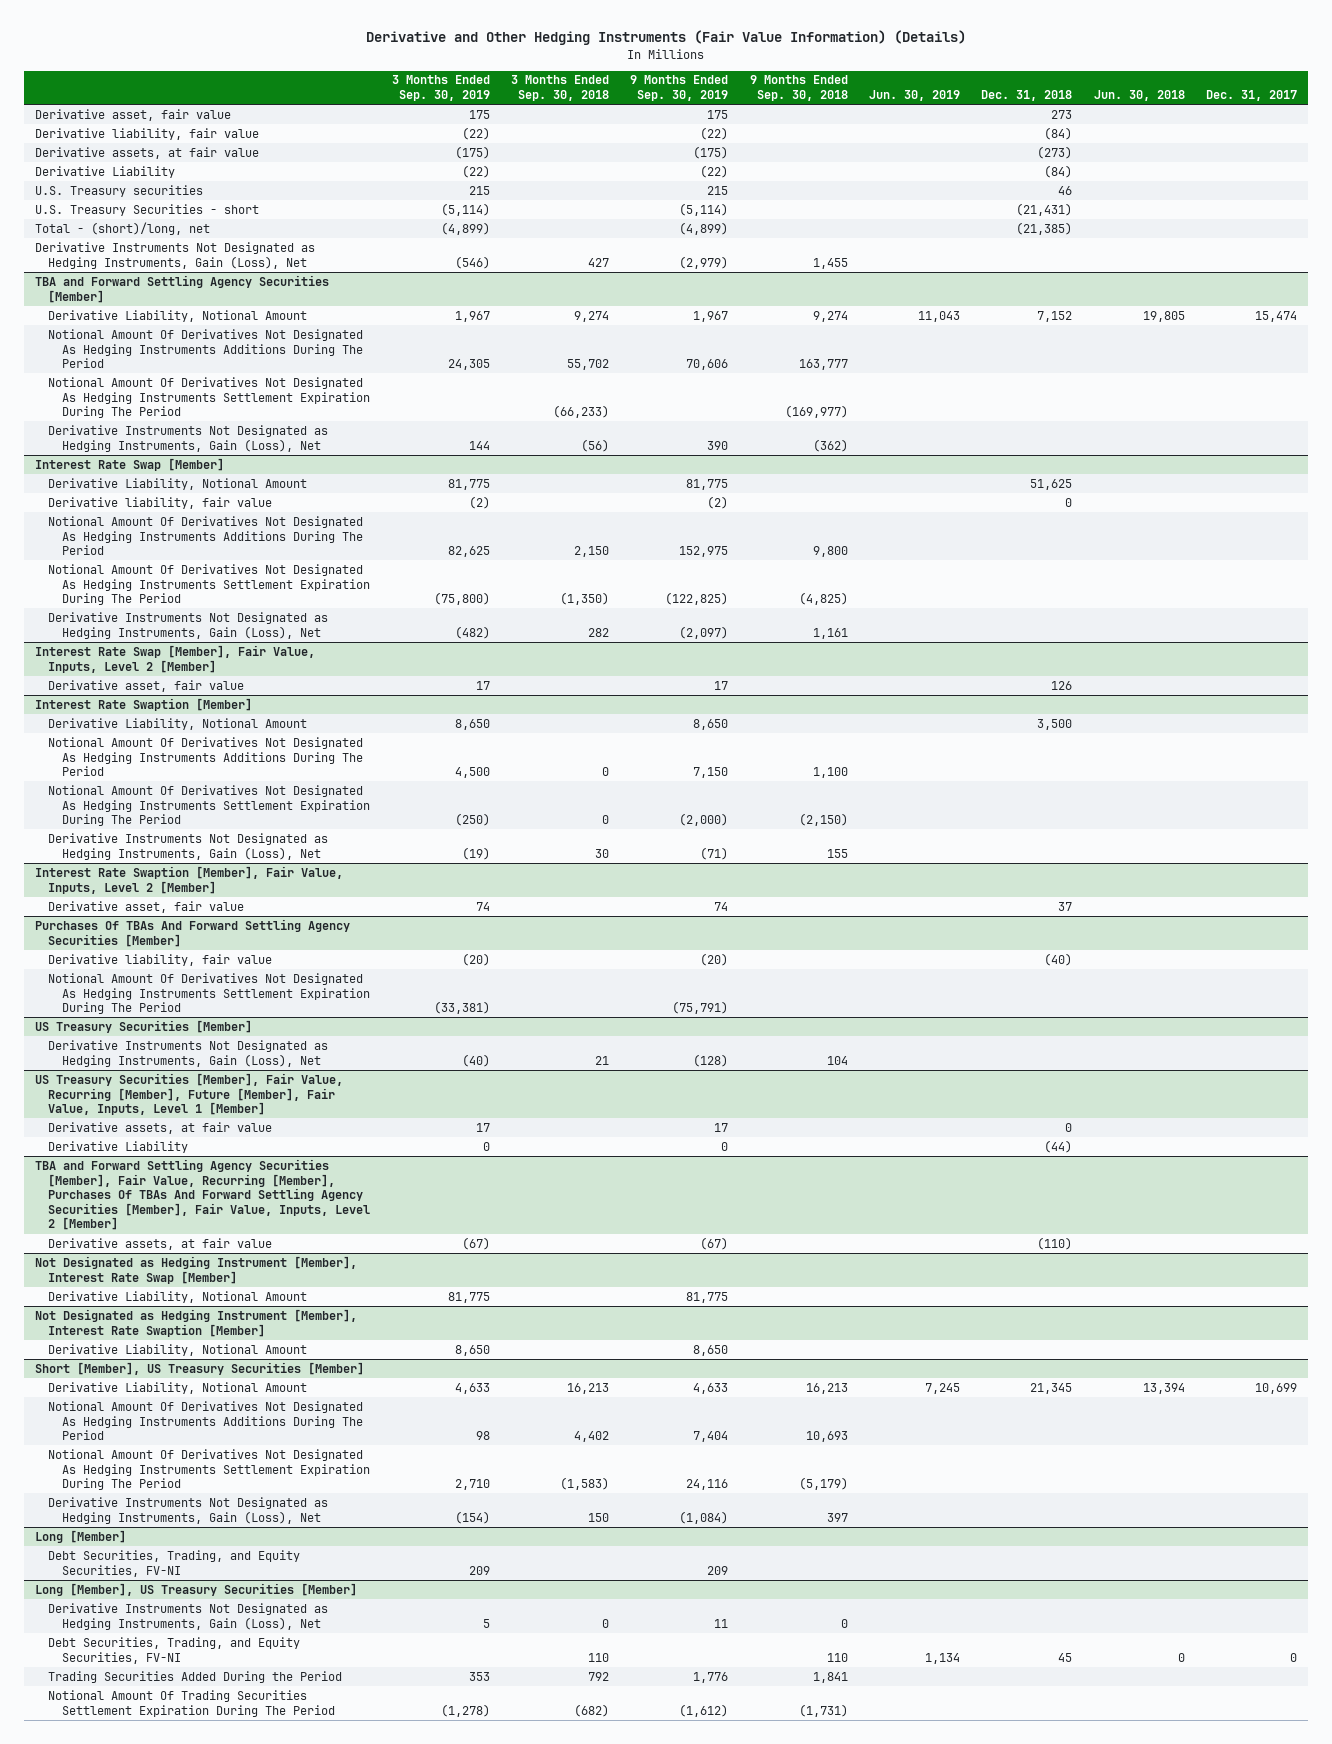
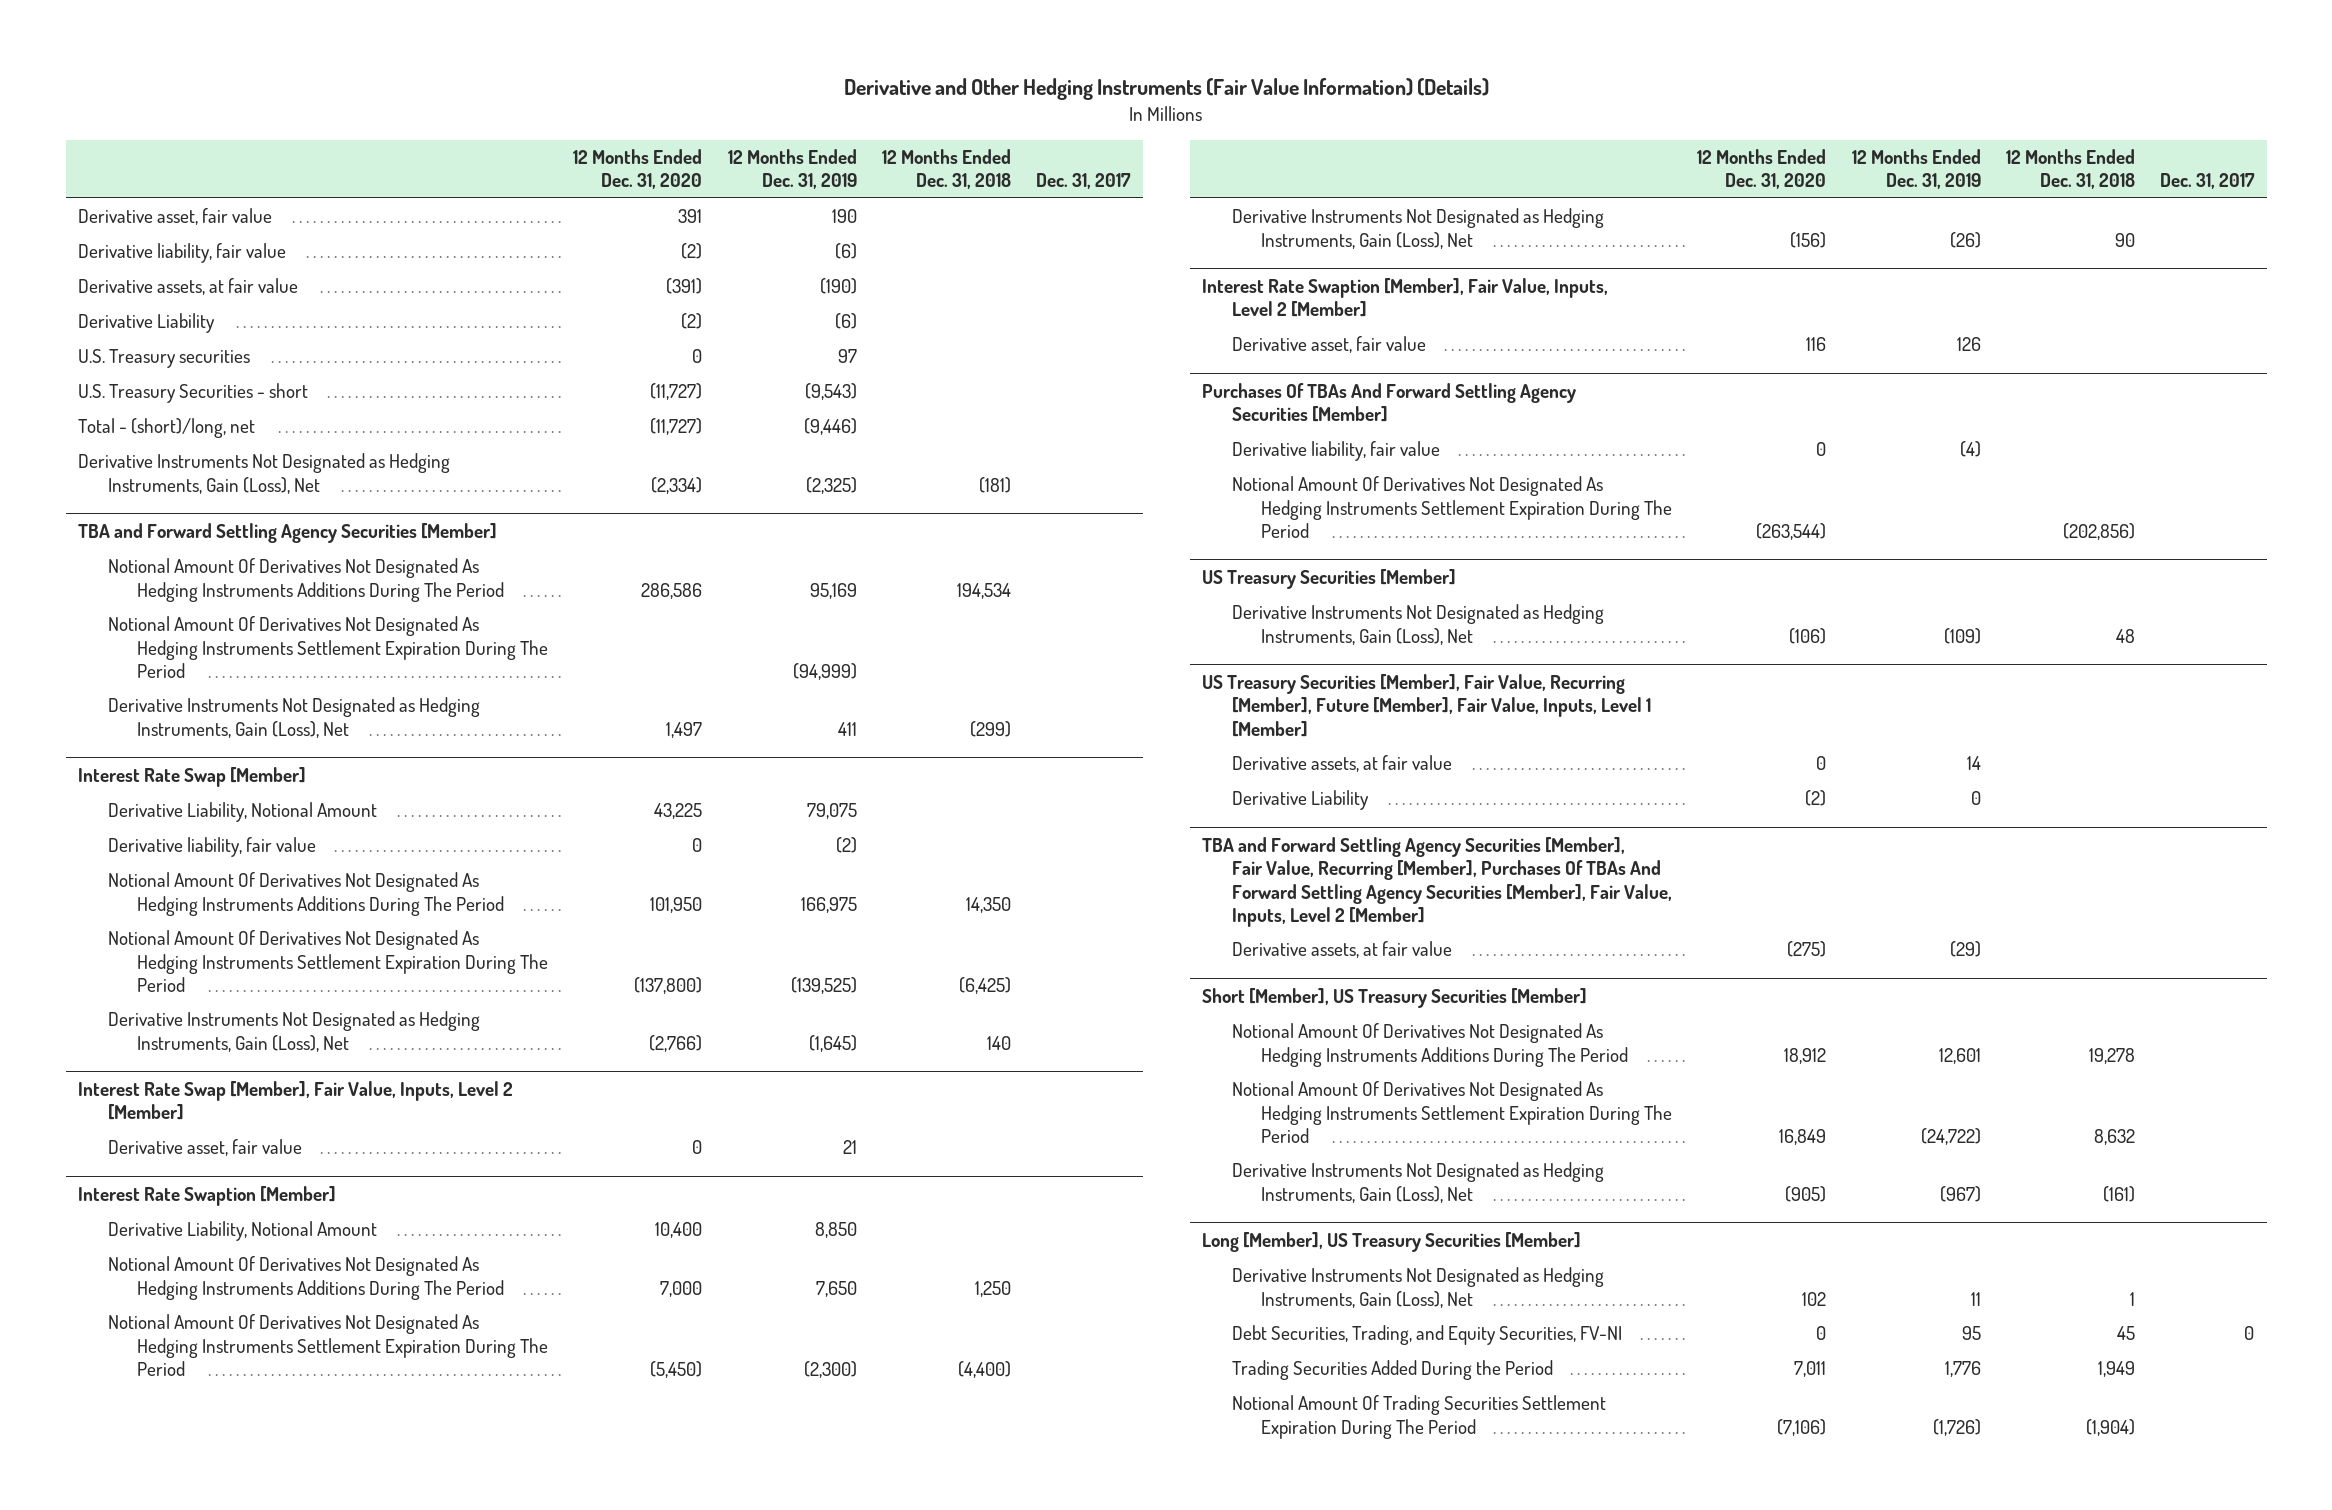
[391,75,490,102] 3 Months Ended Sep. 30, 2019 -> none
[511,75,610,102] 3 Months Ended Sep. 30, 2018 -> none
[630,75,729,102] 9 Months Ended Sep. 30, 2019 -> none
[749,75,848,102] 9 Months Ended Sep. 30, 2018 -> none
[869,90,961,102] Jun. 30, 2019 -> none
[981,90,1073,102] Dec. 31, 2018 -> none
[1093,90,1185,102] Jun. 30, 2018 -> none
none -> [573,148,703,190] 12 Months Ended Dec. 31, 2020
none -> [727,148,857,190] 12 Months Ended Dec. 31, 2019
none -> [881,148,1011,190] 12 Months Ended Dec. 31, 2018
[48,309,308,322] Derivative Liability, Notional Amount -> none
[34,1255,357,1284] Not Designated as Hedging Instrument [Member], Interest Rate Swap [Member] -> none
[48,1290,308,1303] Derivative Liability, Notional Amount -> none
[34,1308,357,1337] Not Designated as Hedging Instrument [Member], Interest Rate Swaption [Member] -> none
[48,1343,308,1356] Derivative Liability, Notional Amount -> none
[48,1381,308,1394] Derivative Liability, Notional Amount -> none
[34,1529,126,1543] Long [Member] -> none
[48,1549,301,1577] Debt Securities, Trading, and Equity Securities, FV-NI -> none

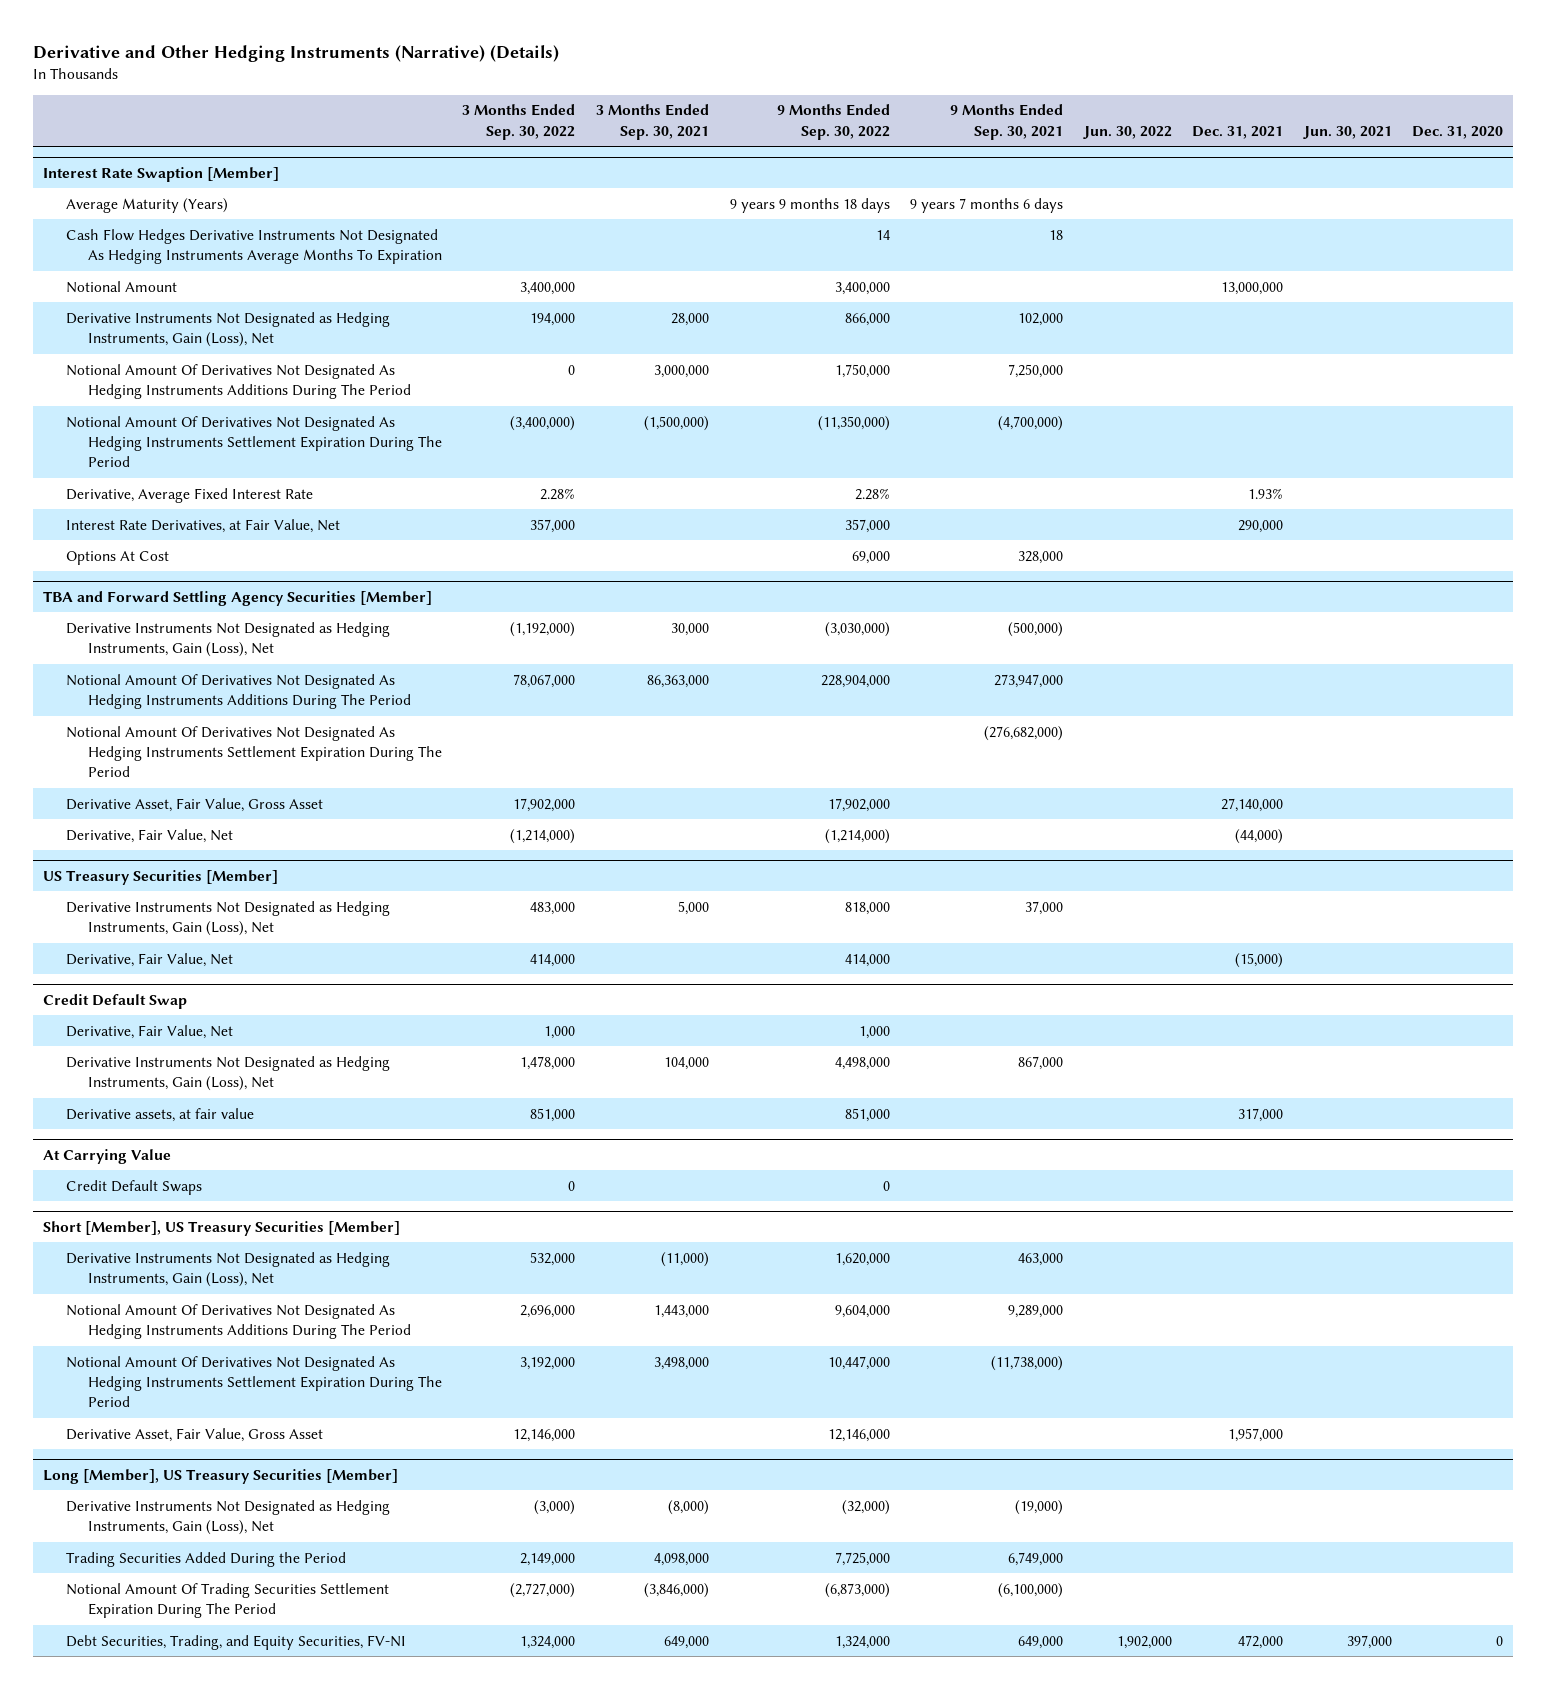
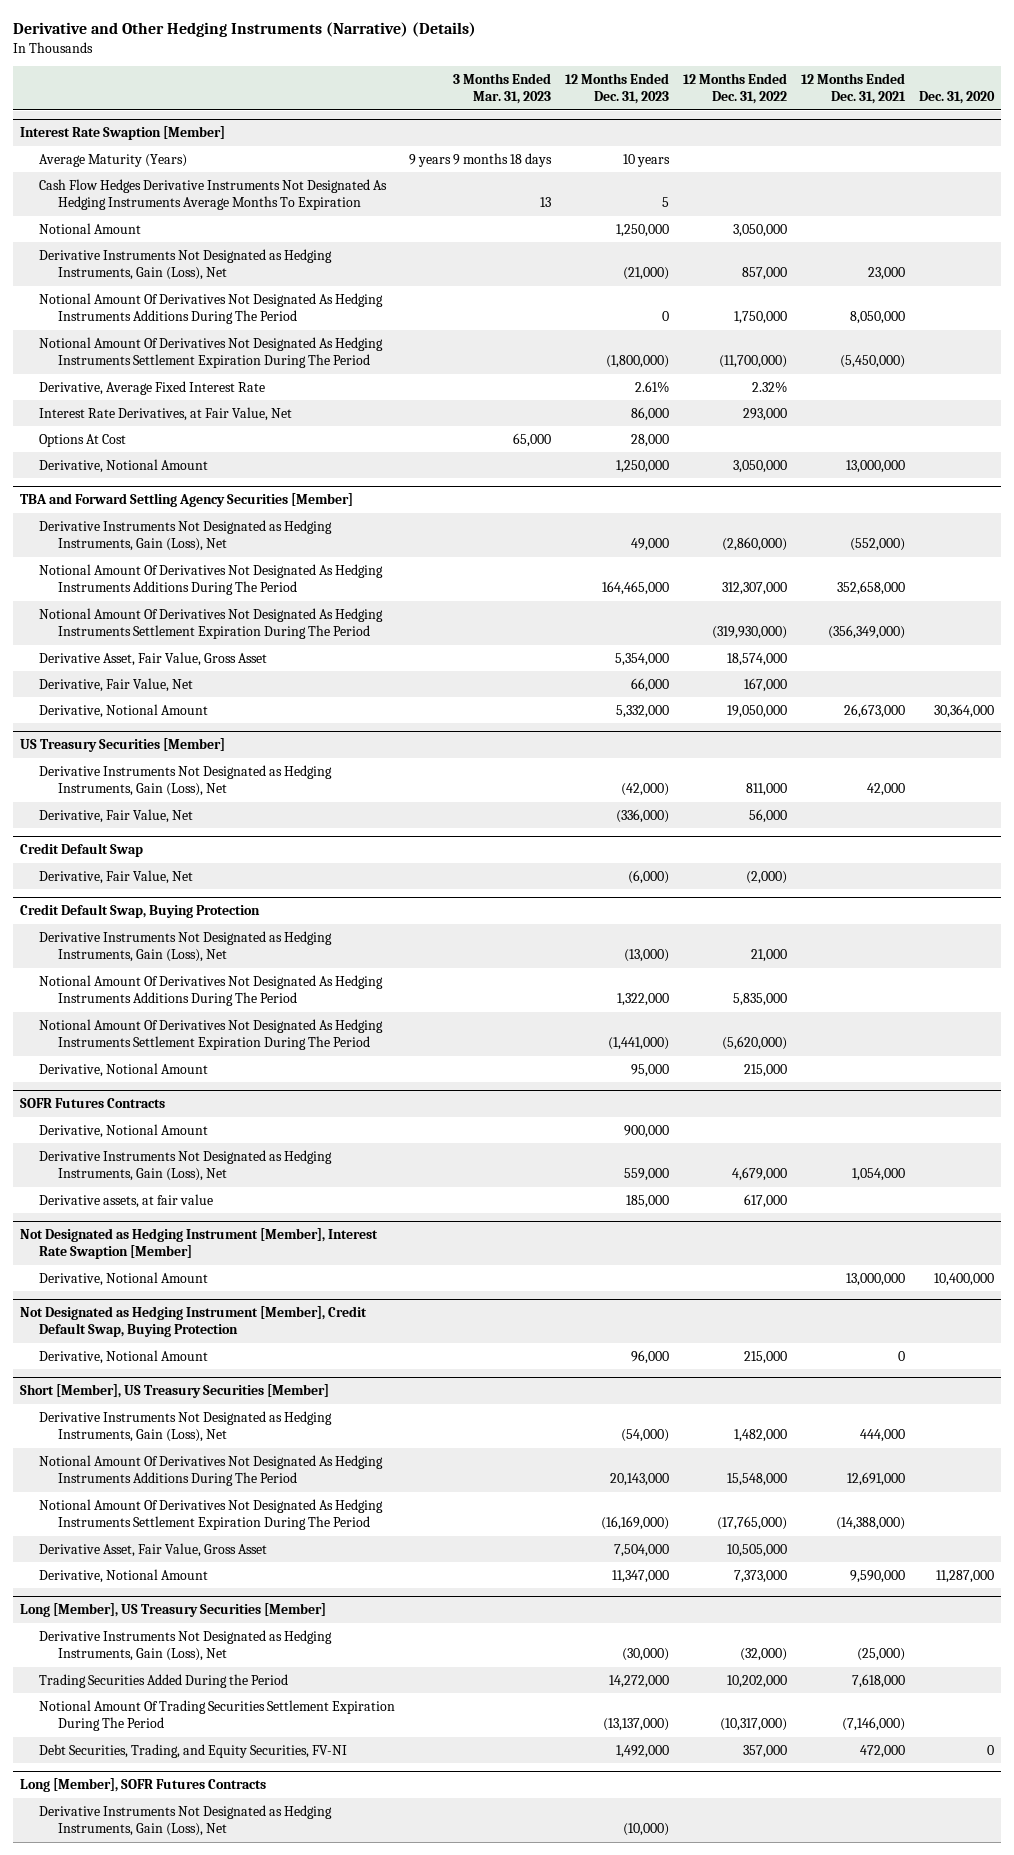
[462,104,576,140] 3 Months Ended Sep. 30, 2022 -> none
[596,104,710,140] 3 Months Ended Sep. 30, 2021 -> none
[776,104,890,140] 9 Months Ended Sep. 30, 2022 -> none
[950,104,1064,140] 9 Months Ended Sep. 30, 2021 -> none
[1082,125,1172,139] Jun. 30, 2022 -> none
[1192,125,1284,139] Dec. 31, 2021 -> none
[1302,125,1392,139] Jun. 30, 2021 -> none
none -> [453,73,552,105] 3 Months Ended Mar. 31, 2023
none -> [565,73,670,105] 12 Months Ended Dec. 31, 2023
none -> [683,73,788,105] 12 Months Ended Dec. 31, 2022
none -> [801,73,907,105] 12 Months Ended Dec. 31, 2021
none -> [39,458,209,473] Derivative, Notional Amount
none -> [39,703,209,718] Derivative, Notional Amount
[65,1055,390,1092] Derivative Instruments Not Designated as Hedging Instruments, Gain (Loss), Net -> none
[65,1107,254,1122] Derivative assets, at fair value -> none
[43,1148,172,1164] At Carrying Value -> none
[65,1179,202,1195] Credit Default Swaps -> none
none -> [20,904,261,919] Credit Default Swap, Buying Protection
none -> [39,930,333,962] Derivative Instruments Not Designated as Hedging Instruments, Gain (Loss), Net
none -> [39,974,384,1006] Notional Amount Of Derivatives Not Designated As Hedging Instruments Additions During The Period
none -> [39,1018,384,1050] Notional Amount Of Derivatives Not Designated As Hedging Instruments Settlement Expiration During The Period
none -> [39,1062,209,1077] Derivative, Notional Amount
none -> [20,1098,166,1109] SOFR Futures Contracts
none -> [39,1123,209,1138] Derivative, Notional Amount
none -> [39,1149,333,1181] Derivative Instruments Not Designated as Hedging Instruments, Gain (Loss), Net
none -> [39,1193,214,1208] Derivative assets, at fair value
none -> [20,1228,379,1260] Not Designated as Hedging Instrument [Member], Interest Rate Swaption [Member]
none -> [39,1271,209,1286] Derivative, Notional Amount
none -> [20,1306,368,1338] Not Designated as Hedging Instrument [Member], Credit Default Swap, Buying Protection
none -> [39,1349,209,1364] Derivative, Notional Amount
none -> [39,1568,209,1583] Derivative, Notional Amount
none -> [20,1778,267,1793] Long [Member], SOFR Futures Contracts
none -> [39,1804,333,1836] Derivative Instruments Not Designated as Hedging Instruments, Gain (Loss), Net

